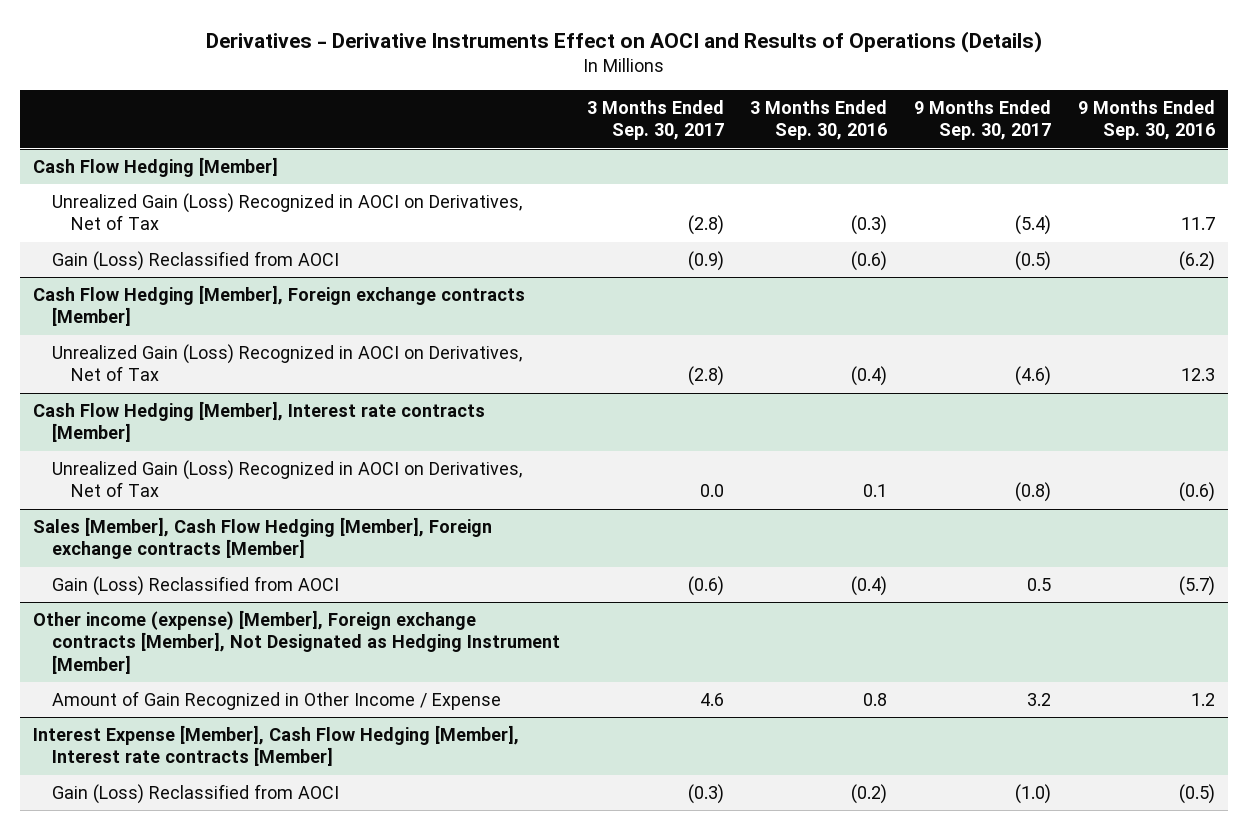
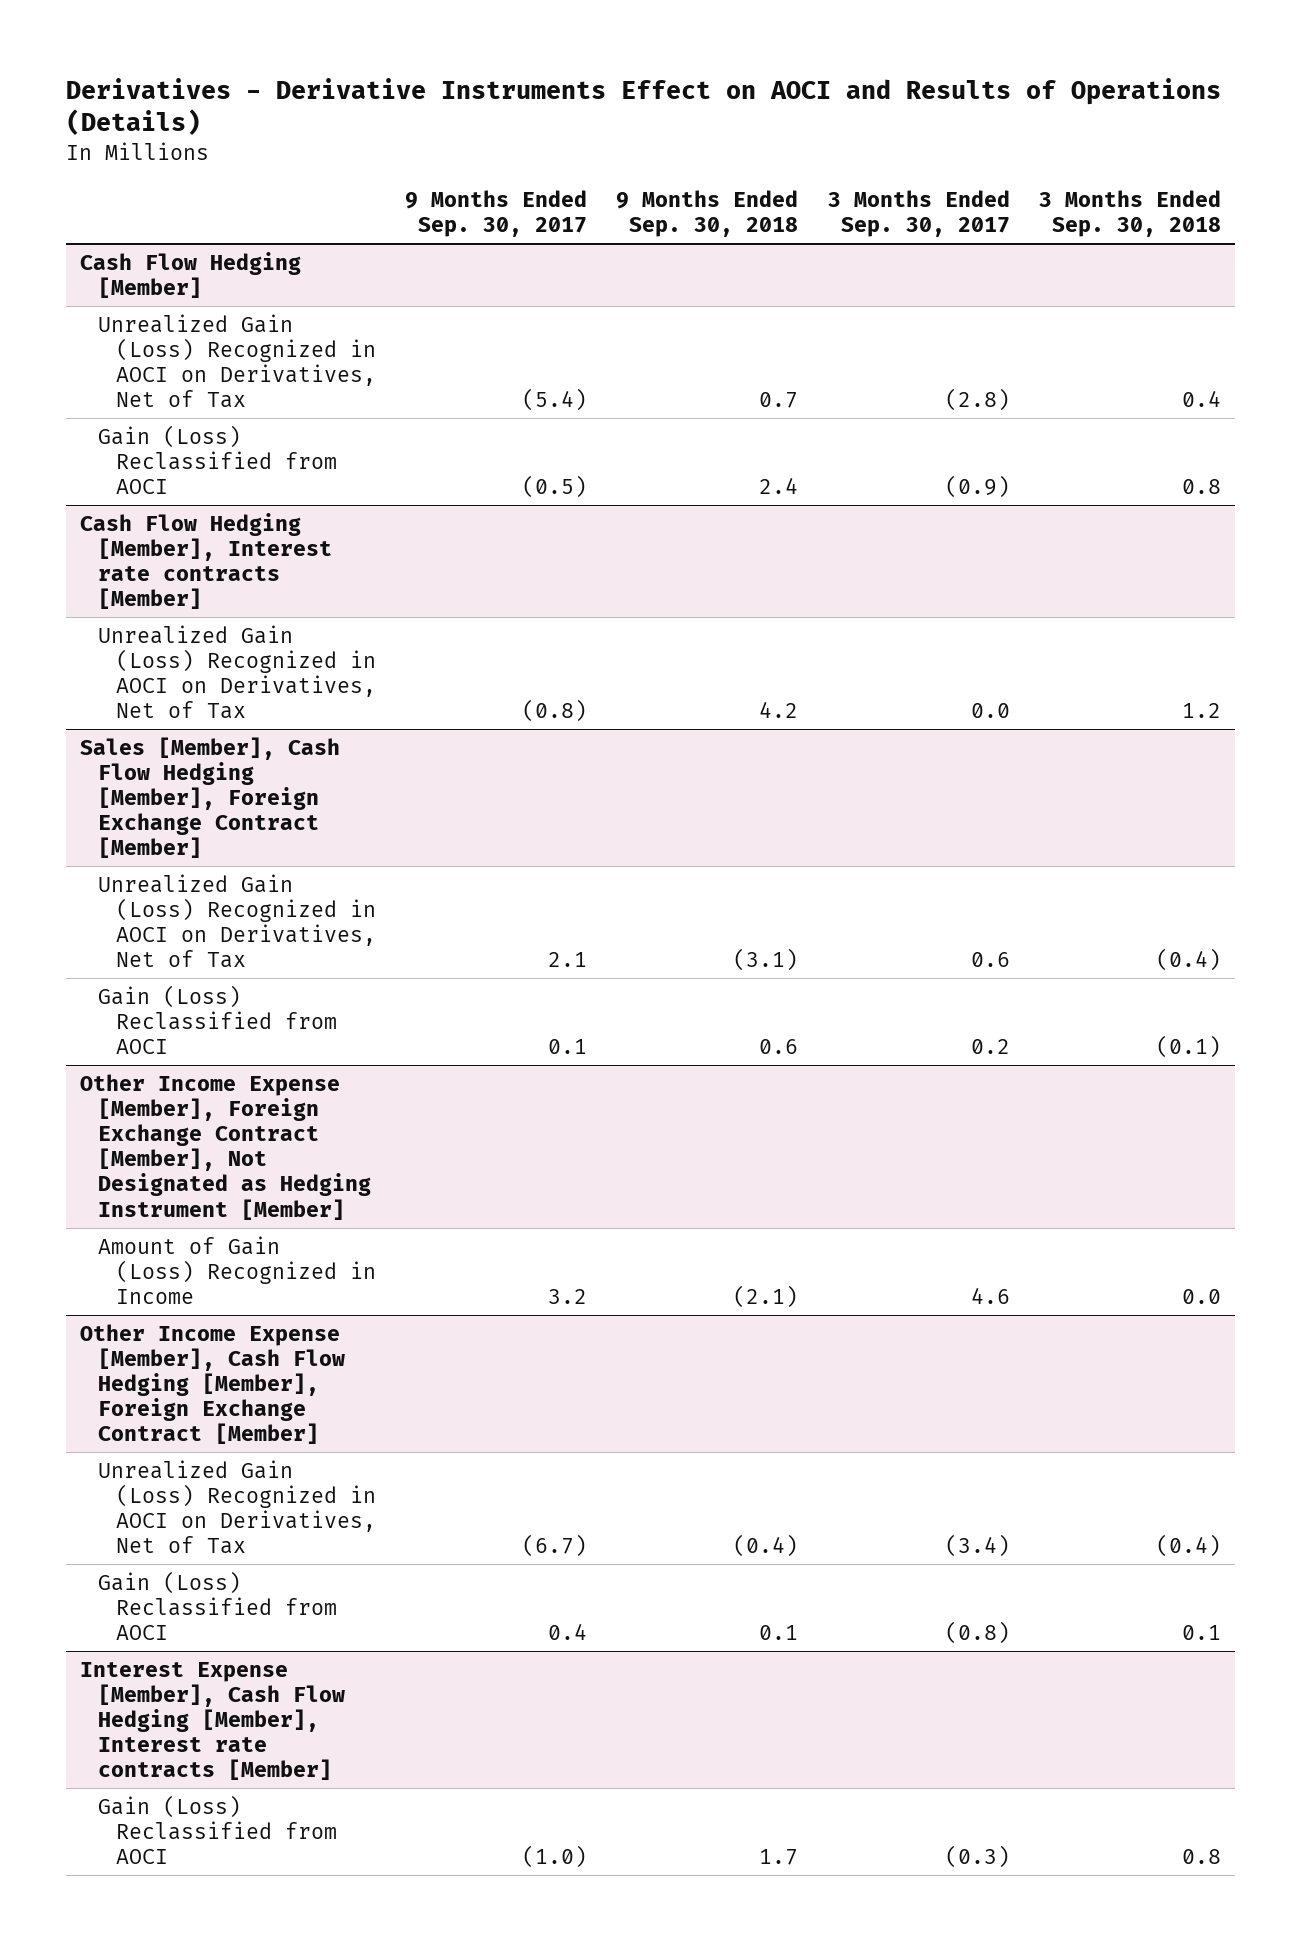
[750,100,888,141] 3 Months Ended Sep. 30, 2016 -> none
[1077,100,1215,141] 9 Months Ended Sep. 30, 2016 -> none
none -> [616,189,799,238] 9 Months Ended Sep. 30, 2018
none -> [1038,189,1221,238] 3 Months Ended Sep. 30, 2018
[32,285,525,327] Cash Flow Hedging [Member], Foreign exchange contracts [Member] -> none
[51,344,522,382] Unrealized Gain (Loss) Recognized in AOCI on Derivatives, Net of Tax -> none
[32,517,492,560] Sales [Member], Cash Flow Hedging [Member], Foreign exchange contracts [Member] -> [80,736,341,859] Sales [Member], Cash Flow Hedging [Member], Foreign Exchange Contract [Member]
none -> [98,873,376,969] Unrealized Gain (Loss) Recognized in AOCI on Derivatives, Net of Tax
[687,576,724,597] (0.6) -> [970,1039,1010,1055] 0.2
[1027,578,1052,592] 0.5 -> [548,1039,588,1055] 0.1
[32,610,560,674] Other income (expense) [Member], Foreign exchange contracts [Member], Not Designated as Hedging Instrument [Member] -> [80,1073,372,1220] Other Income Expense [Member], Foreign Exchange Contract [Member], Not Designated as Hedging Instrument [Member]
[51,691,501,711] Amount of Gain Recognized in Other Income / Expense -> [98,1235,376,1305] Amount of Gain (Loss) Recognized in Income
none -> [80,1323,346,1445] Other Income Expense [Member], Cash Flow Hedging [Member], Foreign Exchange Contract [Member]
none -> [98,1459,376,1555] Unrealized Gain (Loss) Recognized in AOCI on Derivatives, Net of Tax
none -> [98,1570,337,1641] Gain (Loss) Reclassified from AOCI

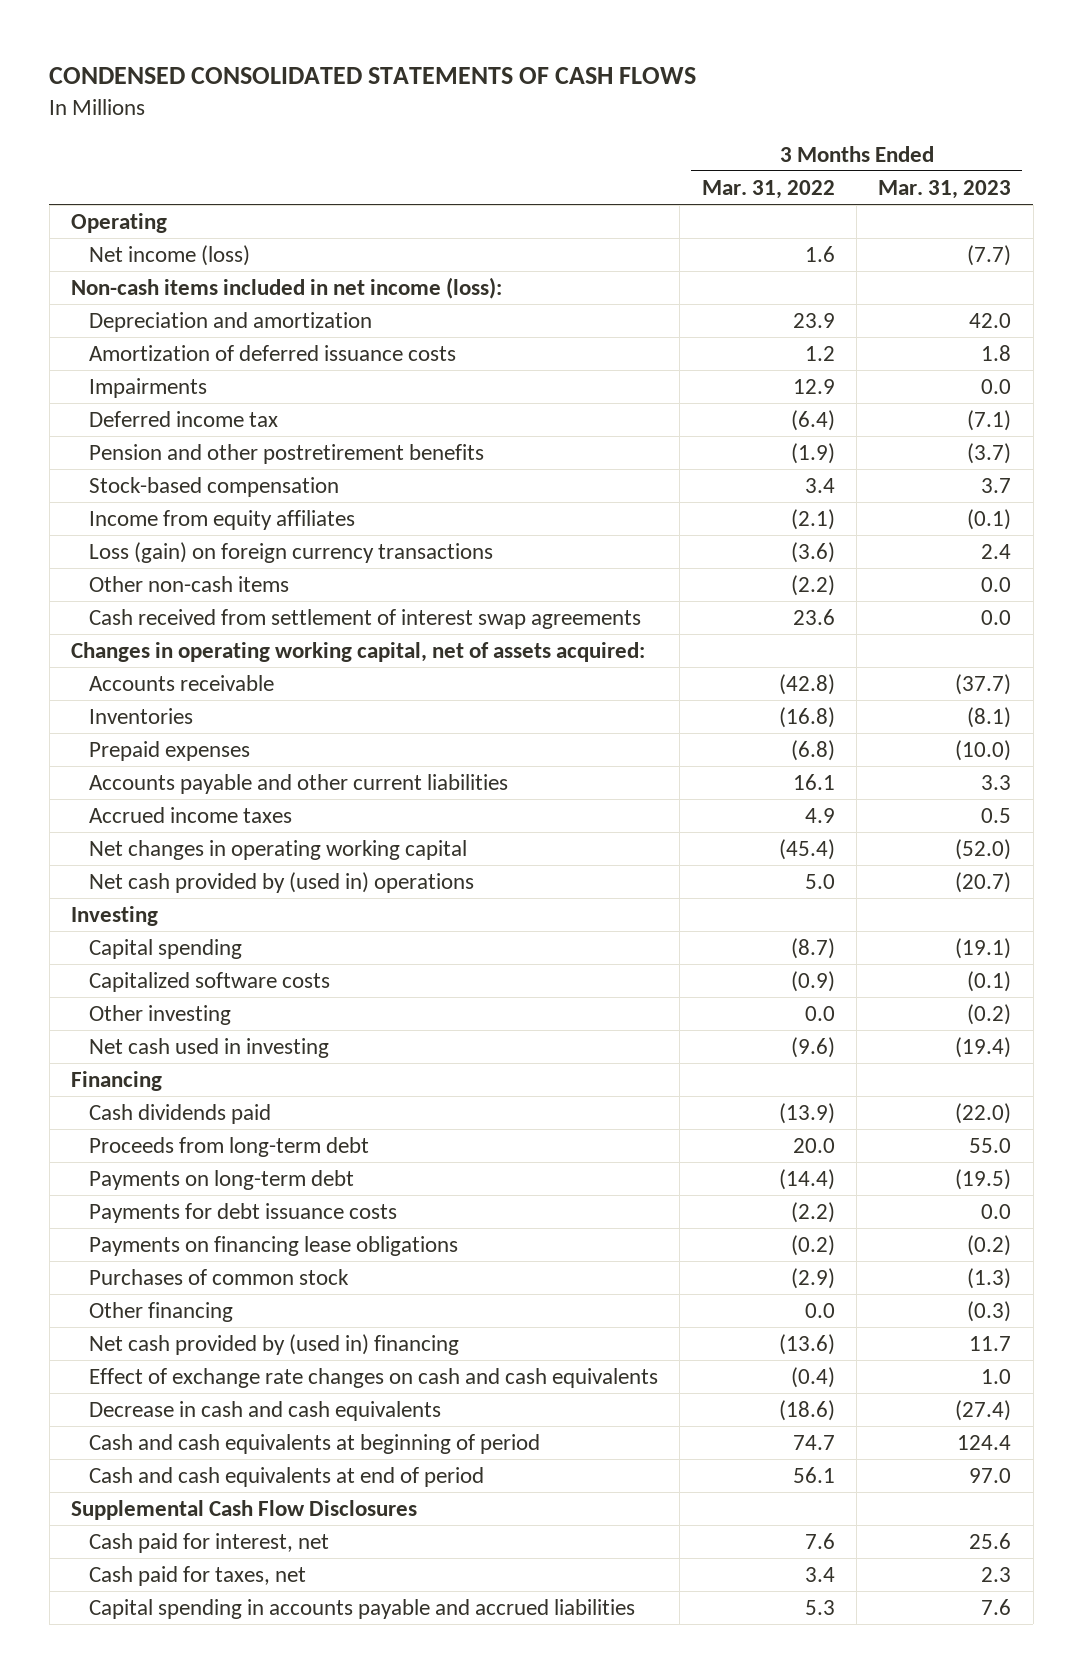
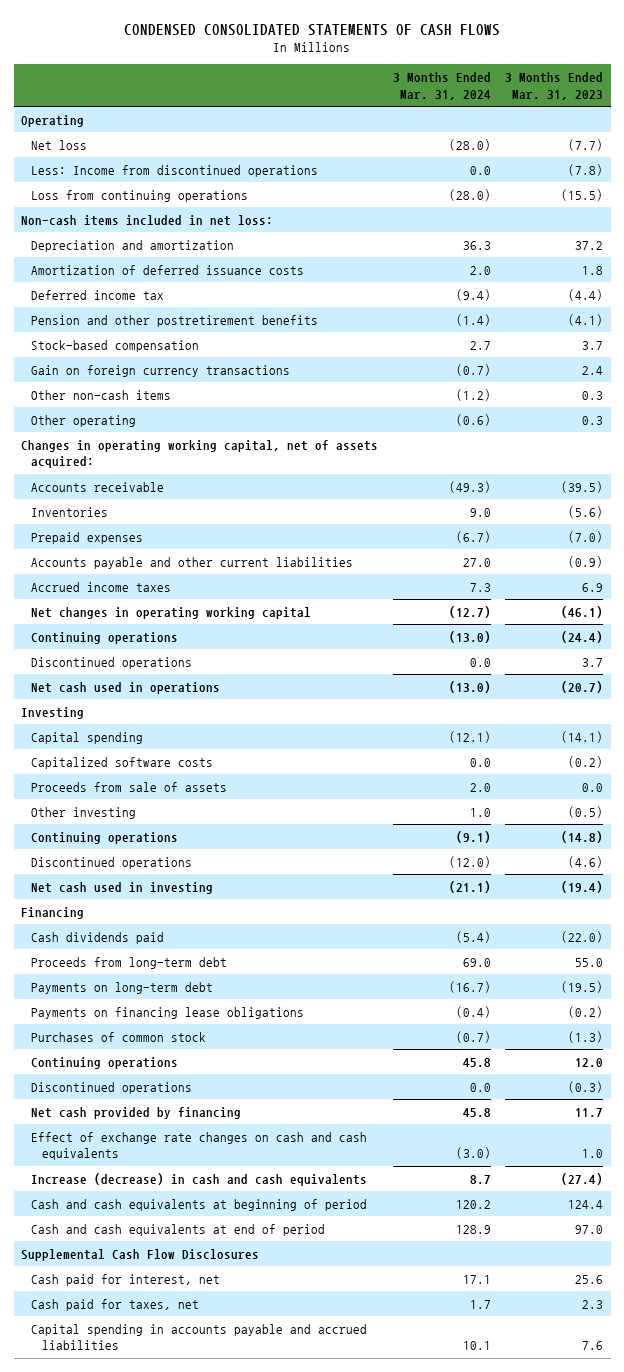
[701,179,835,199] Mar. 31, 2022 -> none
none -> [392,72,491,100] 3 Months Ended Mar. 31, 2024
[88,245,250,267] Net income (loss) -> [31,139,88,150] Net loss
none -> [31,164,319,177] Less: Income from discontinued operations
none -> [31,189,249,202] Loss from continuing operations
[71,277,503,300] Non-cash items included in net income (loss): -> [20,214,273,226] Non-cash items included in net loss:
[969,313,1012,329] 42.0 -> [575,240,604,250] 37.2
[88,378,207,399] Impairments -> none
[967,410,1012,432] (7.1) -> [568,288,604,301] (4.4)
[967,443,1012,465] (3.7) -> [568,313,604,326] (4.1)
[88,510,355,531] Income from equity affiliates -> none
[88,609,641,630] Cash received from settlement of interest swap agreements -> none
[88,542,493,564] Loss (gain) on foreign currency transactions -> [31,364,291,377] Gain on foreign currency transactions
[981,577,1012,593] 0.0 -> [582,390,604,400] 0.3
none -> [31,414,137,427] Other operating
[955,674,1012,696] (37.7) -> [561,480,604,493] (39.5)
[967,707,1012,729] (8.1) -> [568,505,604,518] (5.6)
[955,740,1012,762] (10.0) -> [568,530,604,543] (7.0)
[981,775,1012,791] 3.3 -> [568,555,604,568] (0.9)
[981,808,1012,824] 0.5 -> [582,582,604,592] 6.9
[955,839,1012,861] (52.0) -> [561,605,604,618] (46.1)
none -> [31,631,179,644] Continuing operations
none -> [31,656,193,669] Discontinued operations
[88,872,474,894] Net cash provided by (used in) operations -> [31,681,221,694] Net cash used in operations
[955,938,1012,960] (19.1) -> [561,730,604,743] (14.1)
[967,971,1012,993] (0.1) -> [568,755,604,768] (0.2)
none -> [31,781,228,792] Proceeds from sale of assets
[967,1004,1012,1026] (0.2) -> [568,805,604,818] (0.5)
none -> [31,831,179,844] Continuing operations
none -> [31,856,193,869] Discontinued operations
[88,1203,397,1224] Payments for debt issuance costs -> none
[88,1302,233,1323] Other financing -> none
none -> [31,1056,179,1069] Continuing operations
none -> [31,1081,193,1094] Discontinued operations
[88,1334,459,1356] Net cash provided by (used in) financing -> [31,1106,242,1119] Net cash provided by financing
[88,1401,441,1422] Decrease in cash and cash equivalents -> [31,1172,368,1186] Increase (decrease) in cash and cash equivalents

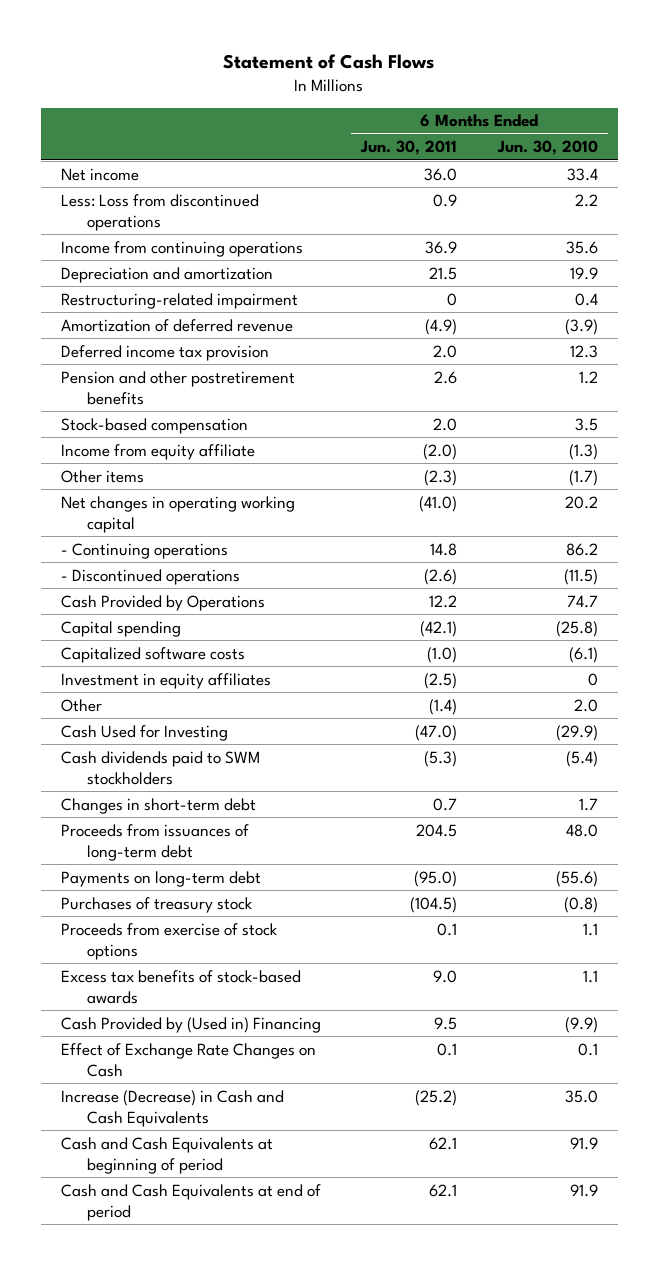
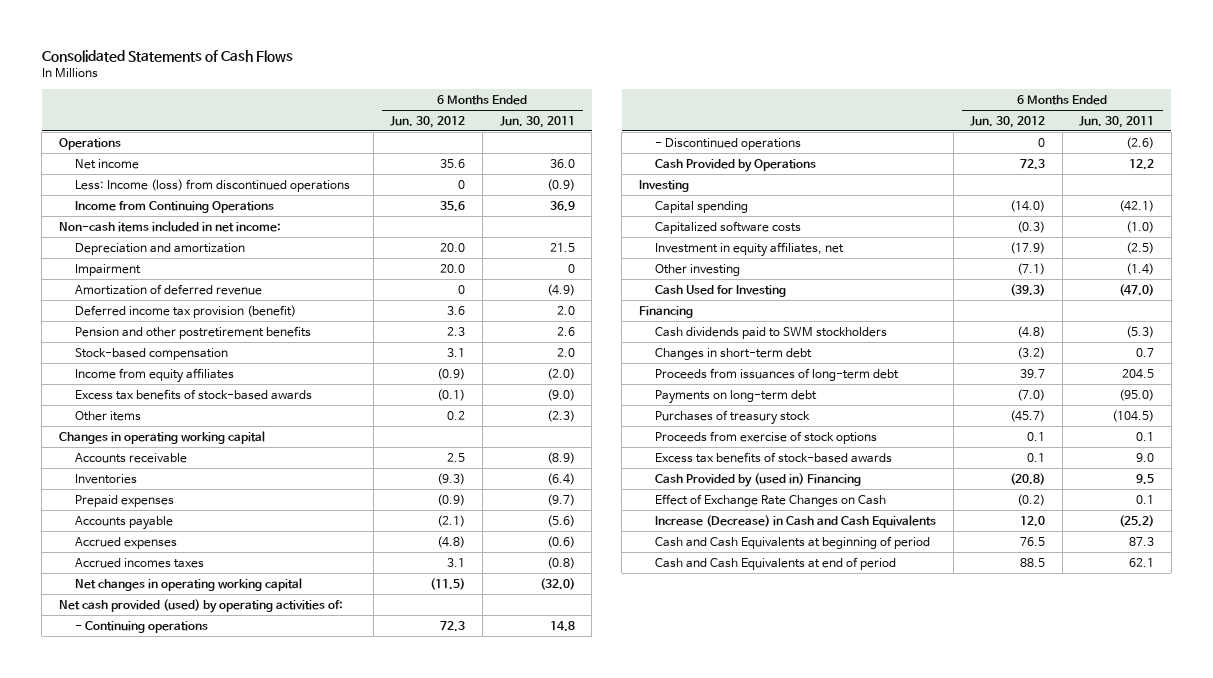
[223,53,435,69] Statement of Cash Flows -> [41,49,293,62] Consolidated Statements of Cash Flows
[496,140,598,156] Jun. 30, 2010 -> none
none -> [390,115,466,128] Jun. 30, 2012
none -> [59,137,122,150] Operations
[61,193,260,231] Less: Loss from discontinued operations -> [75,178,351,192] Less: Income (loss) from discontinued operations
[433,193,458,207] 0.9 -> [546,178,575,191] (0.9)
[61,240,304,257] Income from continuing operations -> [75,200,275,213] Income from Continuing Operations
none -> [59,220,282,232] Non-cash items included in net income:
[61,292,299,309] Restructuring-related impairment -> [75,263,142,276] Impairment
[61,344,270,361] Deferred income tax provision -> [75,304,297,318] Deferred income tax provision (benefit)
[61,443,256,460] Income from equity affiliate -> [75,367,235,383] Income from equity affiliates
none -> [75,388,313,400] Excess tax benefits of stock-based awards
none -> [59,430,266,444] Changes in operating working capital
none -> [75,452,188,463] Accounts receivable
none -> [75,473,138,484] Inventories
none -> [75,494,175,507] Prepaid expenses
none -> [75,515,174,530] Accounts payable
none -> [75,536,178,549] Accrued expenses
none -> [75,557,205,568] Accrued incomes taxes
[419,495,458,512] (41.0) -> [539,577,575,590] (32.0)
none -> [59,598,344,613] Net cash provided (used) by operating activities of:
none -> [638,179,689,192] Investing
[61,672,272,689] Investment in equity affiliates -> [655,241,845,257] Investment in equity affiliates, net
[61,698,103,712] Other -> [655,263,741,276] Other investing
none -> [638,305,693,318] Financing
[61,1016,322,1033] Cash Provided by (Used in) Financing -> [655,472,862,487] Cash Provided by (used in) Financing
[429,1136,458,1150] 62.1 -> [1129,536,1155,546] 87.3

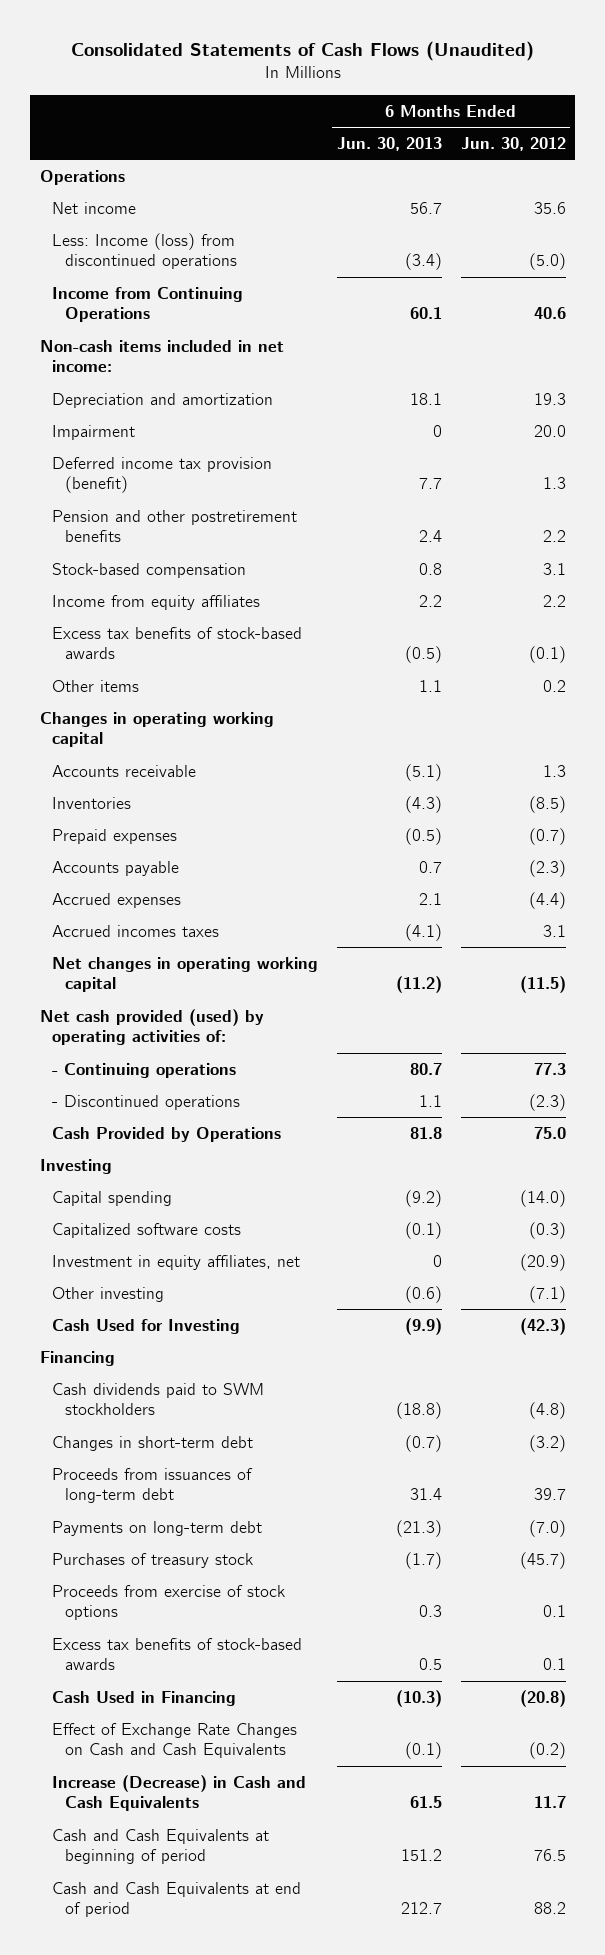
[41,49,293,62] Consolidated Statements of Cash Flows -> [70,41,534,62] Consolidated Statements of Cash Flows (Unaudited)
[499,115,575,128] Jun. 30, 2011 -> none
none -> [337,136,443,151] Jun. 30, 2013
[458,179,466,189] 0 -> [528,253,566,271] (5.0)
[440,200,466,211] 35.6 -> [533,307,566,320] 40.6
[440,242,466,252] 20.0 -> [533,392,566,405] 19.3
[75,283,263,295] Amortization of deferred revenue -> none
[447,305,466,315] 3.6 -> [542,477,566,490] 1.3
[447,326,466,336] 2.3 -> [542,530,566,543] 2.2
[437,367,466,380] (0.9) -> [542,594,566,607] 2.2
[447,452,466,462] 2.5 -> [542,764,566,777] 1.3
[437,472,466,485] (9.3) -> [528,795,566,813] (8.5)
[437,493,466,506] (0.9) -> [528,827,566,845] (0.7)
[437,514,466,527] (2.1) -> [528,859,566,877] (2.3)
[437,535,466,548] (4.8) -> [528,891,566,909] (4.4)
[440,620,466,631] 72.3 -> [533,1062,566,1075] 77.3
[1038,137,1046,147] 0 -> [528,1093,566,1111] (2.3)
[1020,158,1046,169] 72.3 -> [533,1126,566,1139] 75.0
[1010,241,1046,254] (17.9) -> [519,1253,566,1271] (20.9)
[1010,283,1046,296] (39.3) -> [519,1317,566,1335] (42.3)
[655,472,862,487] Cash Provided by (used in) Financing -> [52,1690,237,1706] Cash Used in Financing
[655,493,887,507] Effect of Exchange Rate Changes on Cash -> [52,1722,298,1759] Effect of Exchange Rate Changes on Cash and Cash Equivalents
[1020,515,1046,526] 12.0 -> [533,1796,566,1809] 11.7
[1020,557,1046,567] 88.5 -> [533,1902,566,1915] 88.2

